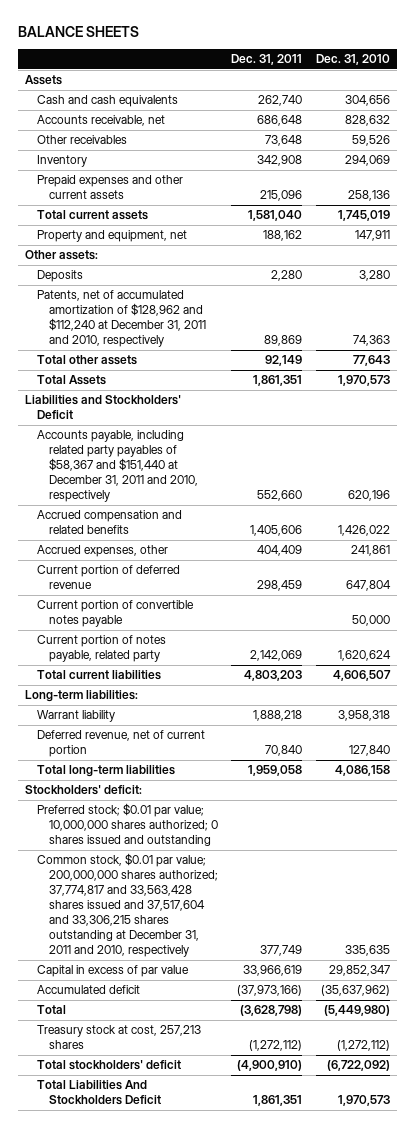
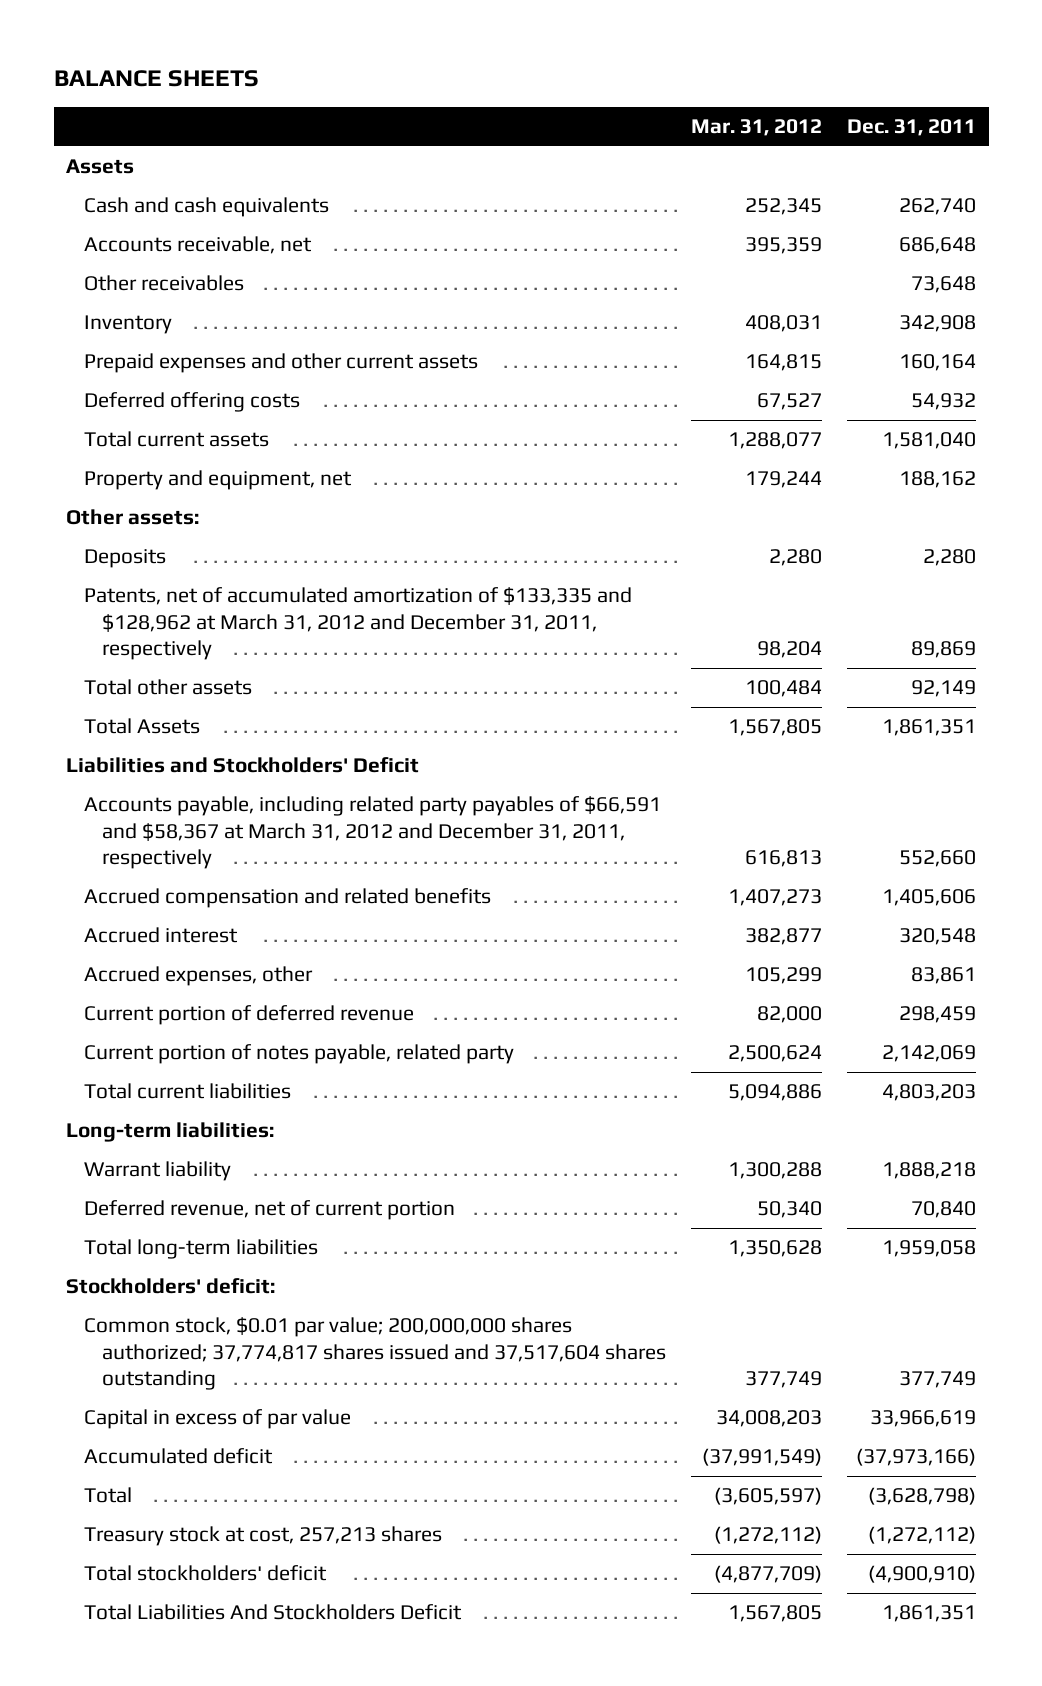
[315,54,390,66] Dec. 31, 2010 -> none
none -> [690,118,822,136] Mar. 31, 2012
[260,190,303,202] 215,096 -> [899,354,977,372] 160,164
none -> [83,392,300,413] Deferred offering costs
[36,290,206,348] Patents, net of accumulated amortization of $128,962 and $112,240 at December 31, 2011 and 2010, respectively -> [83,587,632,660] Patents, net of accumulated amortization of $133,335 and $128,962 at March 31, 2012 and December 31, 2011, respectively
[36,430,198,503] Accounts payable, including related party payables of $58,367 and $151,440 at December 31, 2011 and 2010, respectively -> [83,796,661,869] Accounts payable, including related party payables of $66,591 and $58,367 at March 31, 2012 and December 31, 2011, respectively
none -> [83,927,238,944] Accrued interest
[257,545,303,557] 404,409 -> [911,967,977,985] 83,861
[36,600,194,628] Current portion of convertible notes payable -> none
[36,803,218,847] Preferred stock; $0.01 par value; 10,000,000 shares authorized; 0 shares issued and outstanding -> none
[36,853,218,958] Common stock, $0.01 par value; 200,000,000 shares authorized; 37,774,817 and 33,563,428 shares issued and 37,517,604 and 33,306,215 shares outstanding at December 31, 2011 and 2010, respectively -> [83,1317,666,1390] Common stock, $0.01 par value; 200,000,000 shares authorized; 37,774,817 shares issued and 37,517,604 shares outstanding

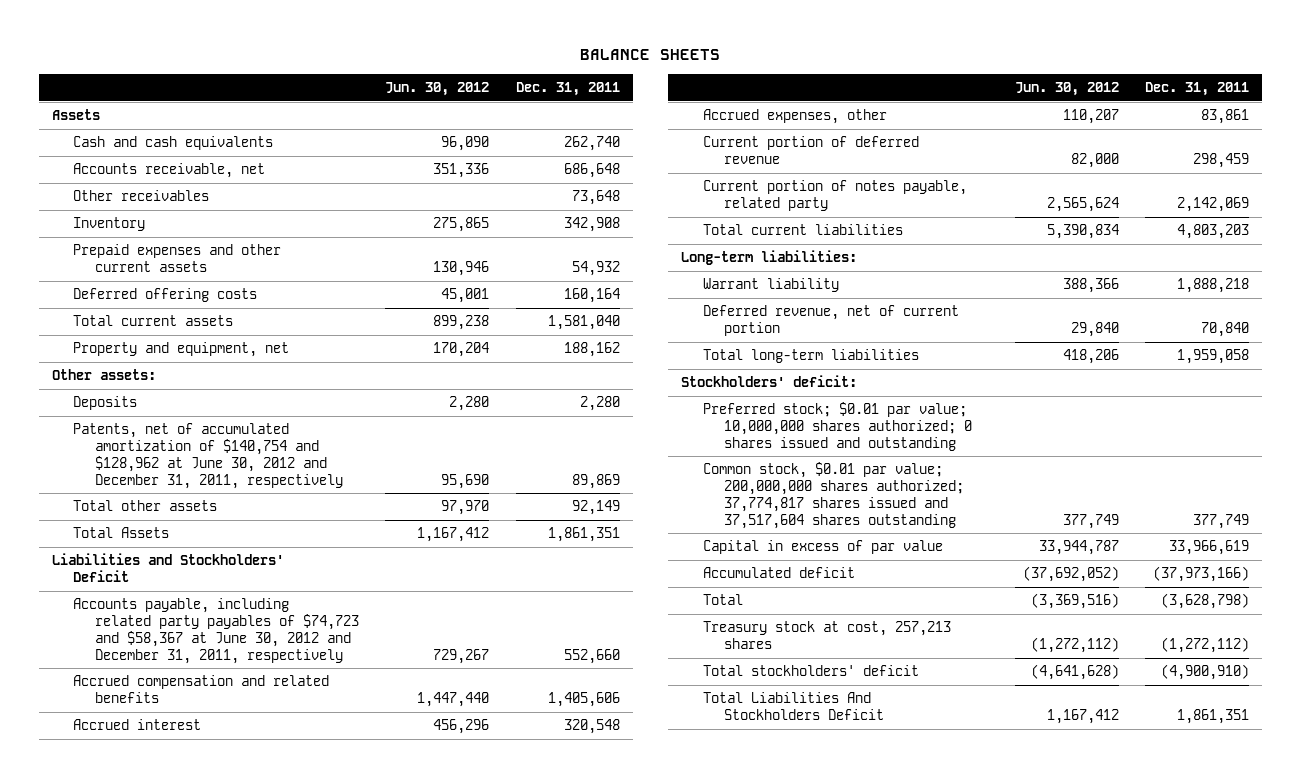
[690,118,822,136] Mar. 31, 2012 -> none
none -> [385,82,490,97] Jun. 30, 2012
[899,354,977,372] 160,164 -> [571,261,620,277] 54,932
[911,393,977,411] 54,932 -> [563,288,620,304] 160,164
[83,587,632,660] Patents, net of accumulated amortization of $133,335 and $128,962 at March 31, 2012 and December 31, 2011, respectively -> [73,423,343,489] Patents, net of accumulated amortization of $140,754 and $128,962 at June 30, 2012 and December 31, 2011, respectively
[83,796,661,869] Accounts payable, including related party payables of $66,591 and $58,367 at March 31, 2012 and December 31, 2011, respectively -> [73,598,359,664] Accounts payable, including related party payables of $74,723 and $58,367 at June 30, 2012 and December 31, 2011, respectively
none -> [702,402,972,451] Preferred stock; $0.01 par value; 10,000,000 shares authorized; 0 shares issued and outstanding

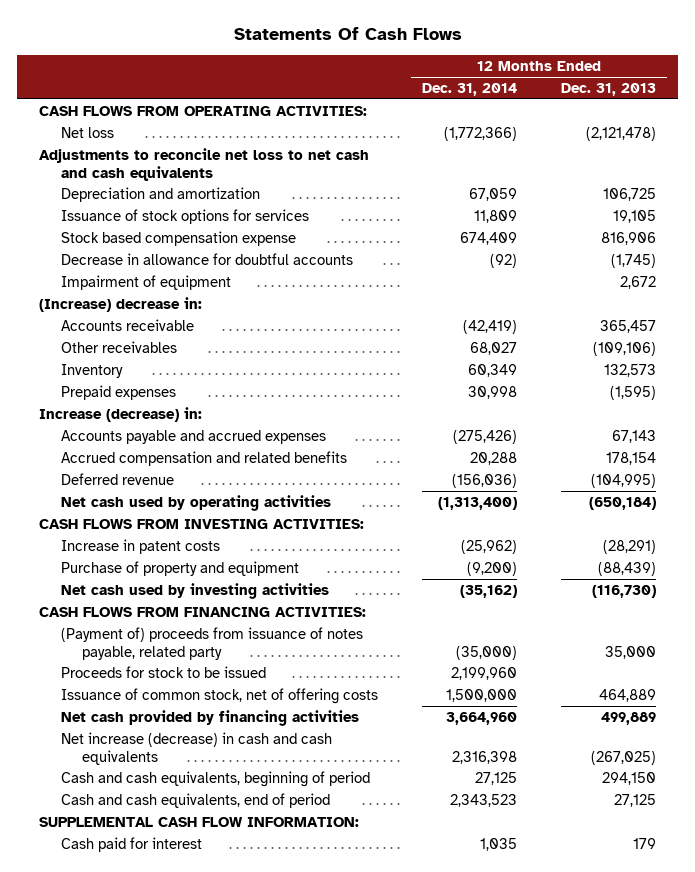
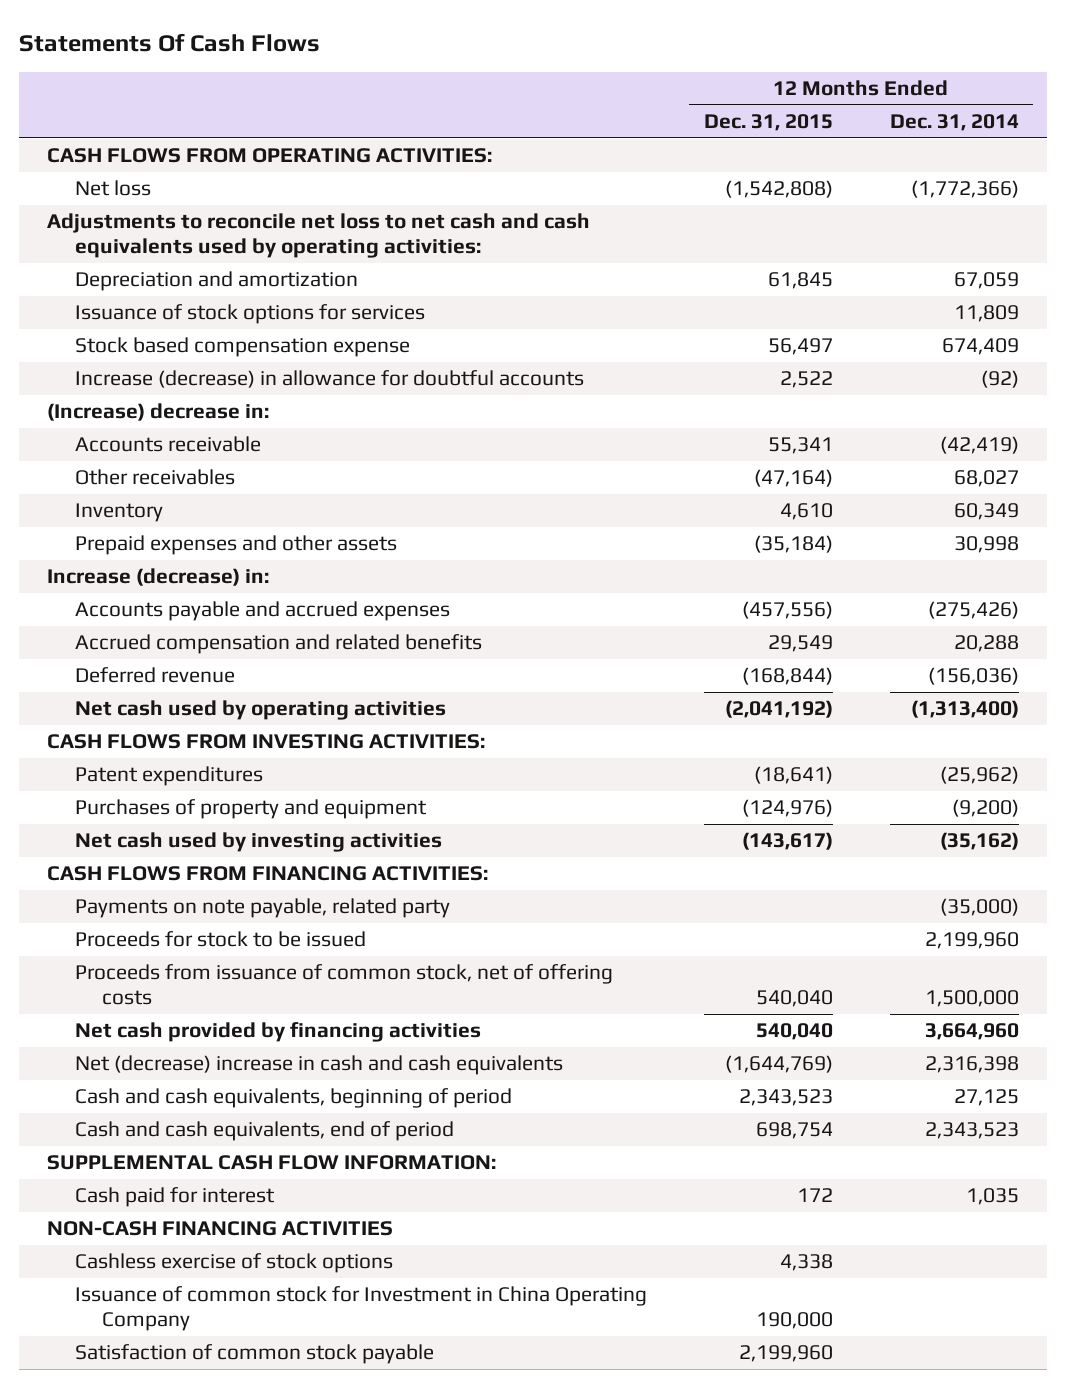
[561,83,657,97] Dec. 31, 2013 -> none
none -> [703,114,833,132] Dec. 31, 2015
[39,148,370,181] Adjustments to reconcile net loss to net cash and cash equivalents -> [47,213,591,258] Adjustments to reconcile net loss to net cash and cash equivalents used by operating activities:
[60,275,231,291] Impairment of equipment -> none
[60,253,353,266] Decrease in allowance for doubtful accounts -> [74,370,584,389] Increase (decrease) in allowance for doubtful accounts
[60,385,176,401] Prepaid expenses -> [74,535,397,556] Prepaid expenses and other assets
[60,539,220,555] Increase in patent costs -> [74,766,263,787] Patent expenditures
[60,561,299,577] Purchase of property and equipment -> [74,799,427,820] Purchases of property and equipment
[60,627,363,660] (Payment of) proceeds from issuance of notes payable, related party -> [74,898,450,919] Payments on note payable, related party
[60,688,378,705] Issuance of common stock, net of offering costs -> [74,964,613,1005] Proceeds from issuance of common stock, net of offering costs
[60,732,332,765] Net increase (decrease) in cash and cash equivalents -> [74,1055,563,1076] Net (decrease) increase in cash and cash equivalents
none -> [47,1221,394,1237] NON-CASH FINANCING ACTIVITIES
none -> [74,1253,393,1274] Cashless exercise of stock options
none -> [74,1286,647,1331] Issuance of common stock for Investment in China Operating Company
none -> [74,1344,434,1365] Satisfaction of common stock payable

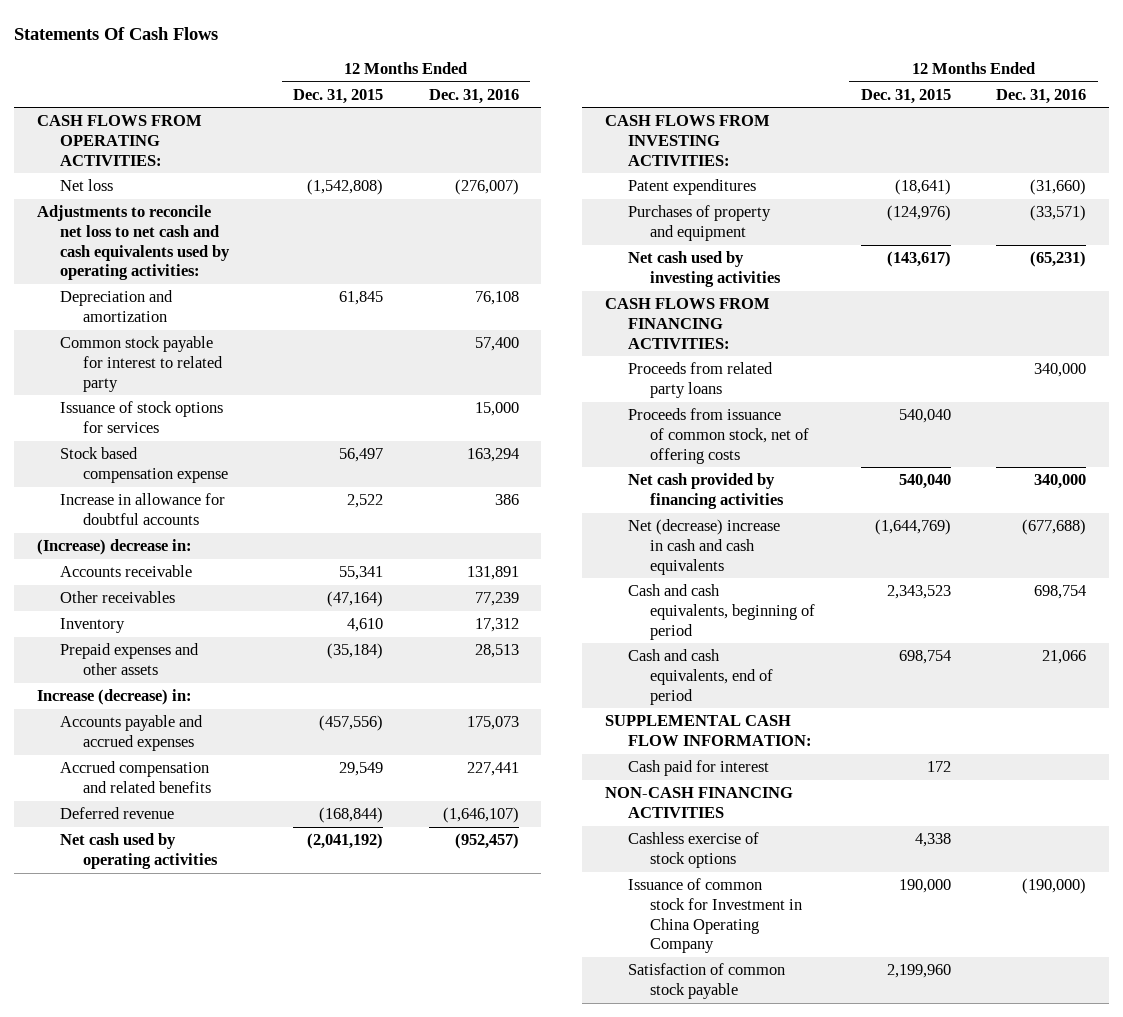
[889,114,1019,132] Dec. 31, 2014 -> none
none -> [428,88,519,104] Dec. 31, 2016
none -> [59,336,223,392] Common stock payable for interest to related party
[74,370,584,389] Increase (decrease) in allowance for doubtful accounts -> [59,493,225,525] Increase in allowance for doubtful accounts
[74,931,366,948] Proceeds for stock to be issued -> none
[74,898,450,919] Payments on note payable, related party -> [627,362,773,398] Proceeds from related party loans

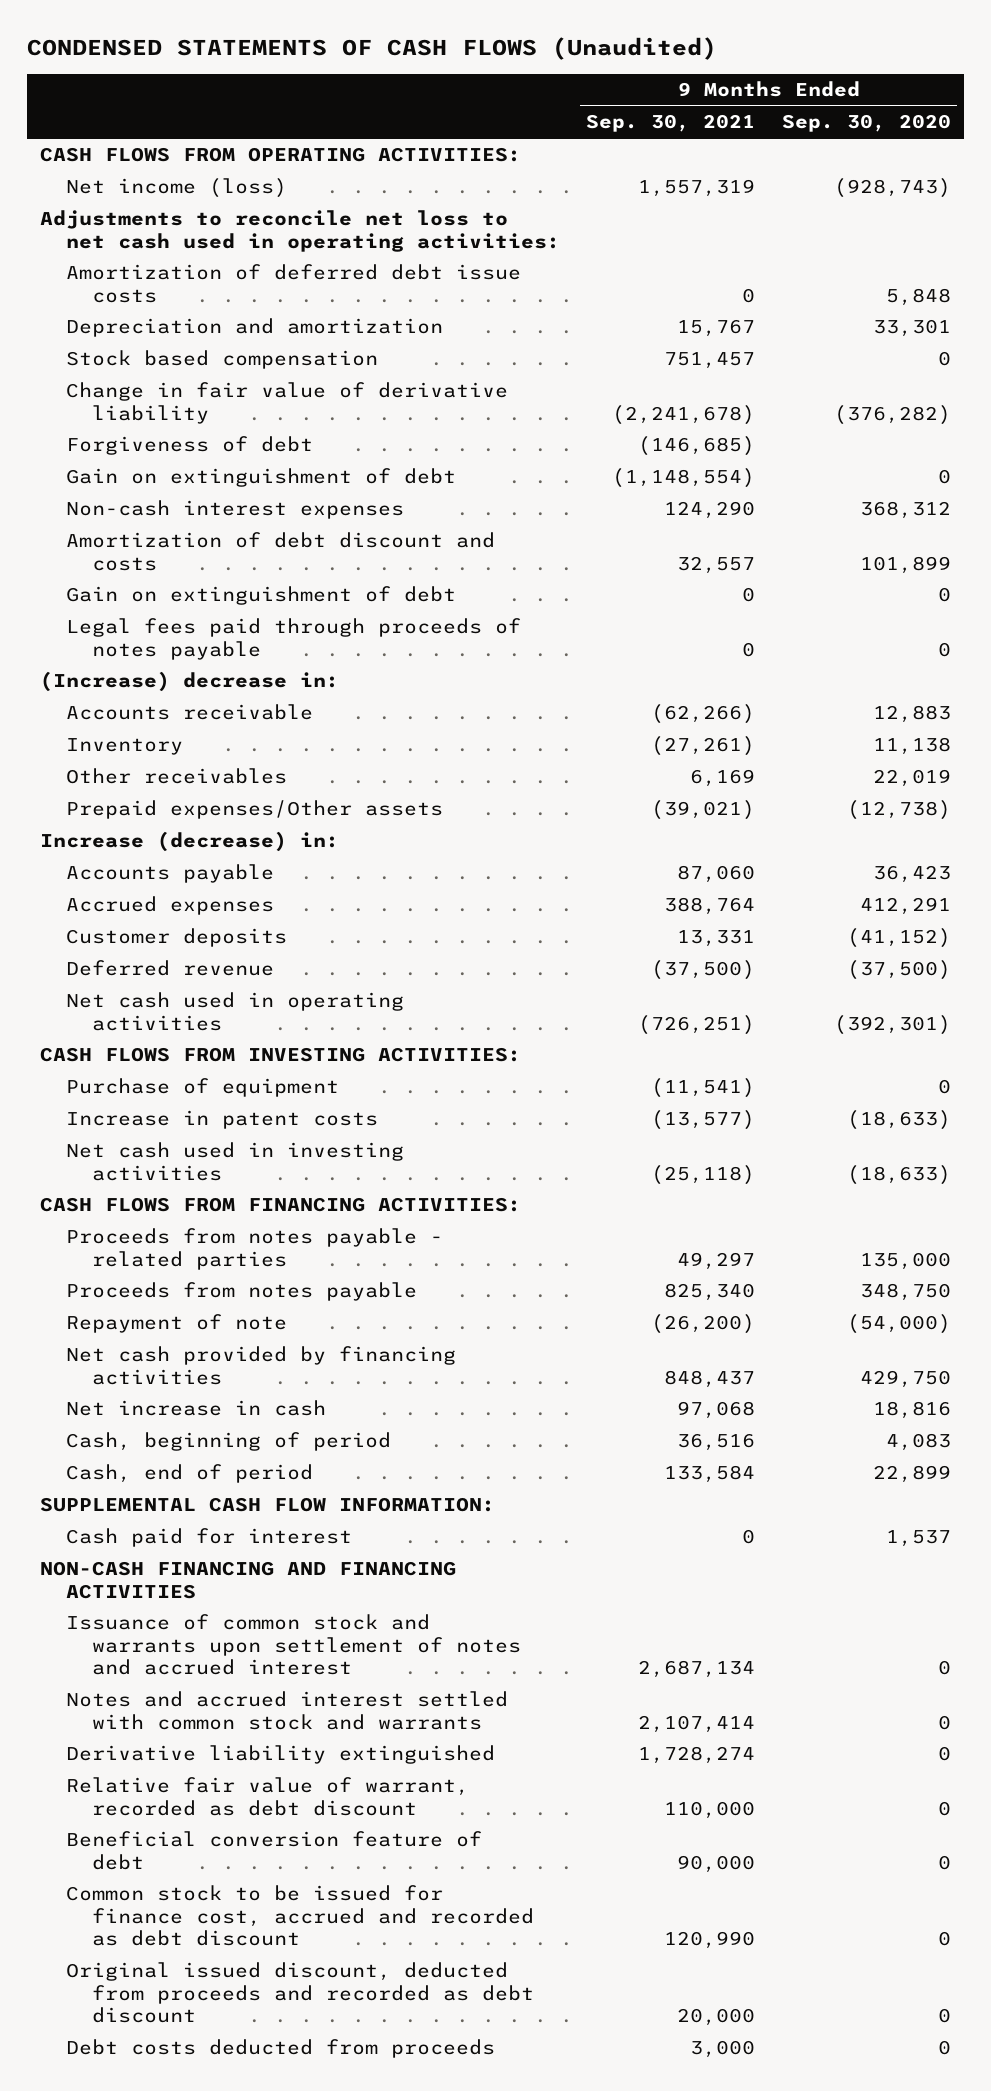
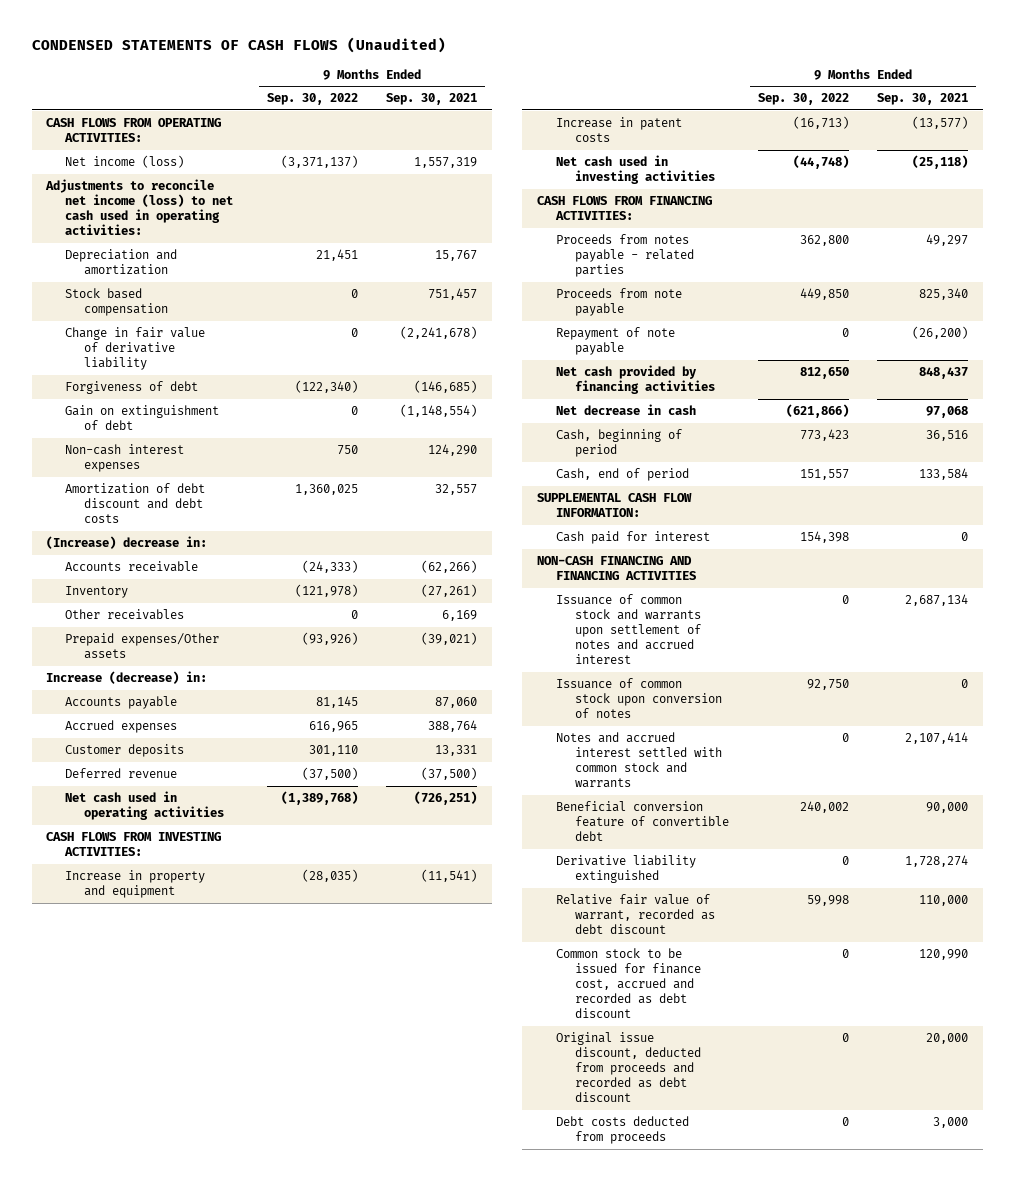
[781,114,951,133] Sep. 30, 2020 -> none
none -> [266,93,358,106] Sep. 30, 2022
[65,264,521,303] Amortization of deferred debt issue costs -> none
[39,210,560,252] Adjustments to reconcile net loss to net cash used in operating activities: -> [44,179,233,236] Adjustments to reconcile net income (loss) to net cash used in operating activities:
[65,586,456,606] Gain on extinguishment of debt -> none
[65,618,521,660] Legal fees paid through proceeds of notes payable -> none
[65,532,495,571] Amortization of debt discount and costs -> [64,483,205,524] Amortization of debt discount and debt costs
[65,1078,339,1098] Purchase of equipment -> [64,870,205,899] Increase in property and equipment
[65,1282,417,1302] Proceeds from notes payable -> [555,288,682,317] Proceeds from note payable
[65,1314,287,1334] Repayment of note -> [555,327,675,356] Repayment of note payable
[65,1400,326,1417] Net increase in cash -> [555,404,696,416] Net decrease in cash
none -> [555,678,722,719] Issuance of common stock upon conversion of notes
none -> [555,801,729,842] Beneficial conversion feature of convertible debt
[65,1831,482,1870] Beneficial conversion feature of debt -> none
[65,1962,535,2023] Original issued discount, deducted from proceeds and recorded as debt discount -> [555,1032,701,1103] Original issue discount, deducted from proceeds and recorded as debt discount

